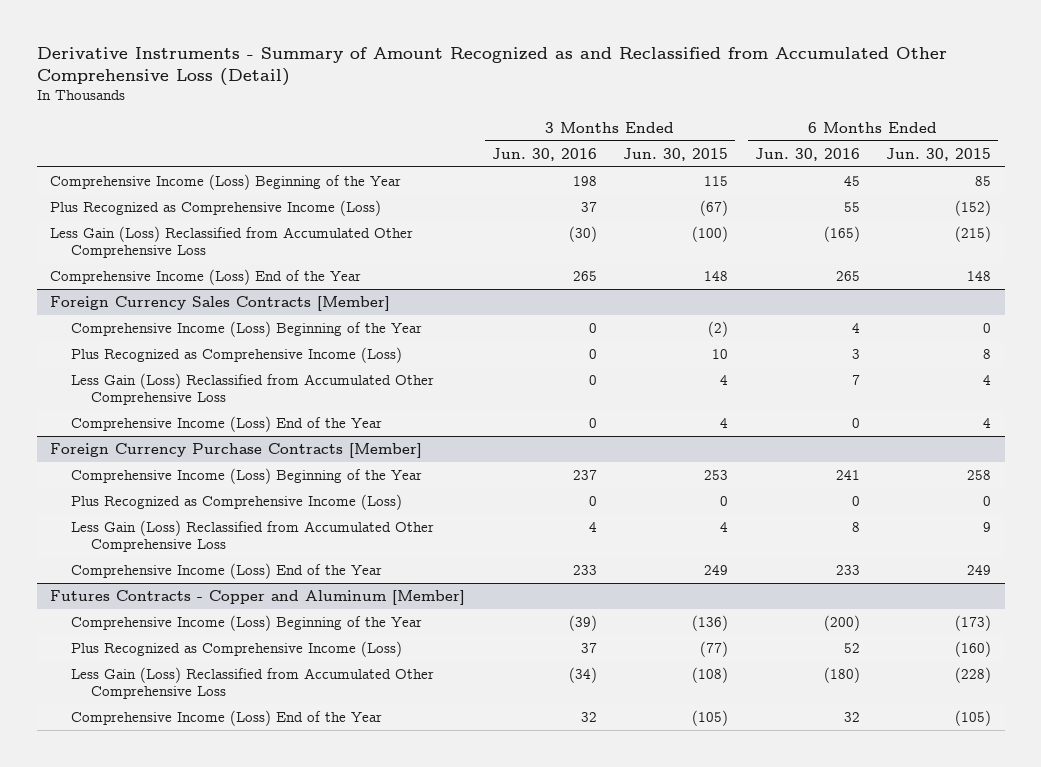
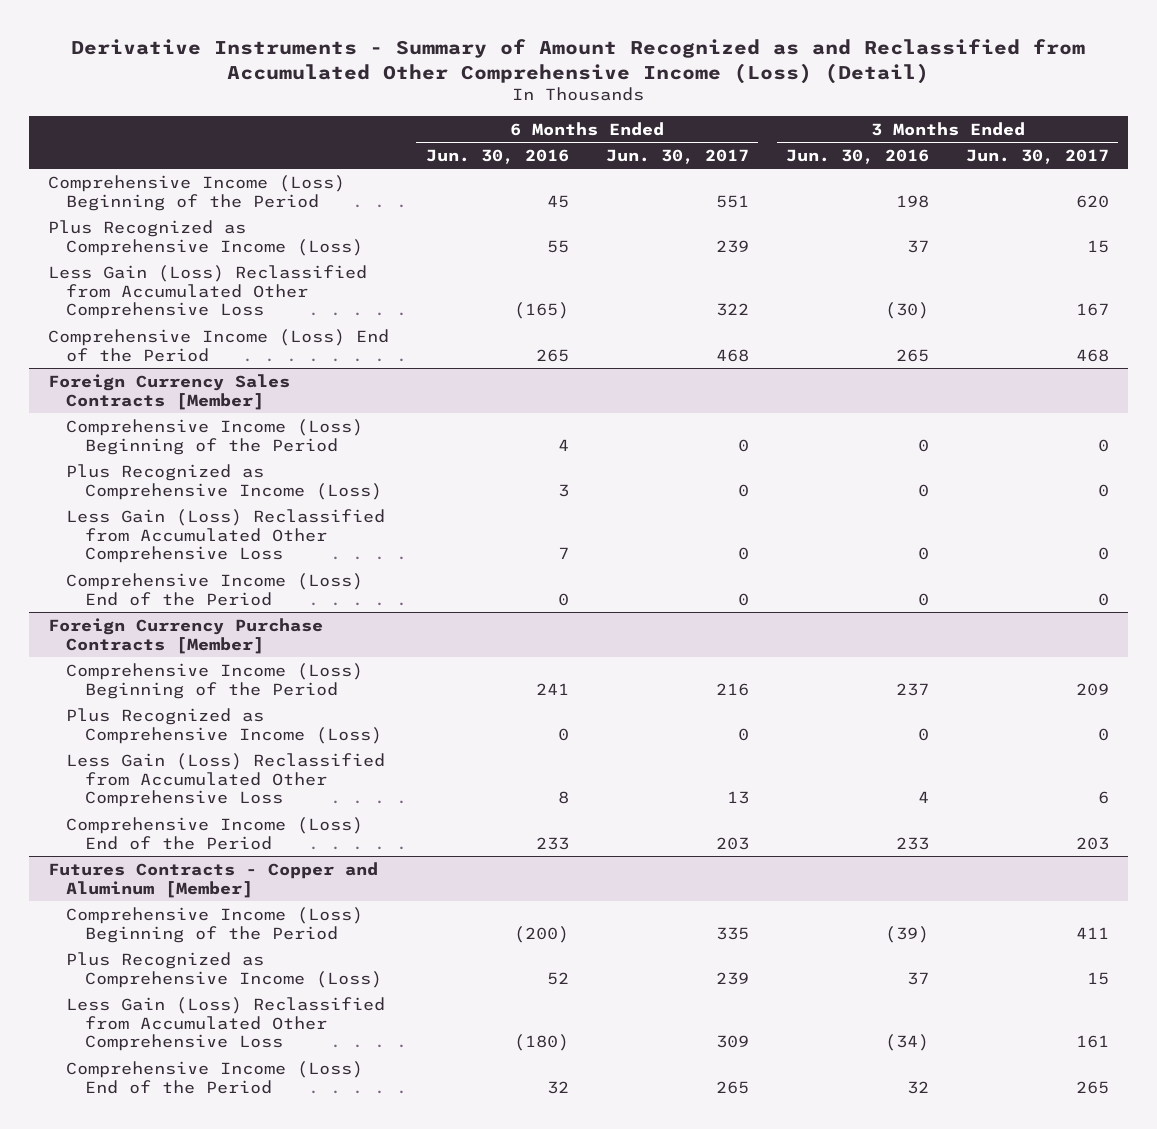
[36,46,947,87] Derivative Instruments - Summary of Amount Recognized as and Reclassified from Accumulated Other Comprehensive Loss (Detail) -> [71,38,1086,84] Derivative Instruments - Summary of Amount Recognized as and Reclassified from Accumulated Other Comprehensive Income (Loss) (Detail)
[623,147,729,161] Jun. 30, 2015 -> none
[886,147,992,161] Jun. 30, 2015 -> none
none -> [605,149,749,165] Jun. 30, 2017
none -> [966,149,1110,165] Jun. 30, 2017
[50,174,402,191] Comprehensive Income (Loss) Beginning of the Year -> [47,174,345,211] Comprehensive Income (Loss) Beginning of the Period
[50,269,362,286] Comprehensive Income (Loss) End of the Year -> [47,328,389,362] Comprehensive Income (Loss) End of the Period
[70,321,422,338] Comprehensive Income (Loss) Beginning of the Year -> [66,418,364,455] Comprehensive Income (Loss) Beginning of the Period
[70,416,382,433] Comprehensive Income (Loss) End of the Year -> [66,572,364,606] Comprehensive Income (Loss) End of the Period
[70,468,422,485] Comprehensive Income (Loss) Beginning of the Year -> [66,662,364,699] Comprehensive Income (Loss) Beginning of the Period
[70,563,382,580] Comprehensive Income (Loss) End of the Year -> [66,816,364,850] Comprehensive Income (Loss) End of the Period
[70,615,422,632] Comprehensive Income (Loss) Beginning of the Year -> [66,906,364,943] Comprehensive Income (Loss) Beginning of the Period
[70,710,382,727] Comprehensive Income (Loss) End of the Year -> [66,1060,364,1094] Comprehensive Income (Loss) End of the Period

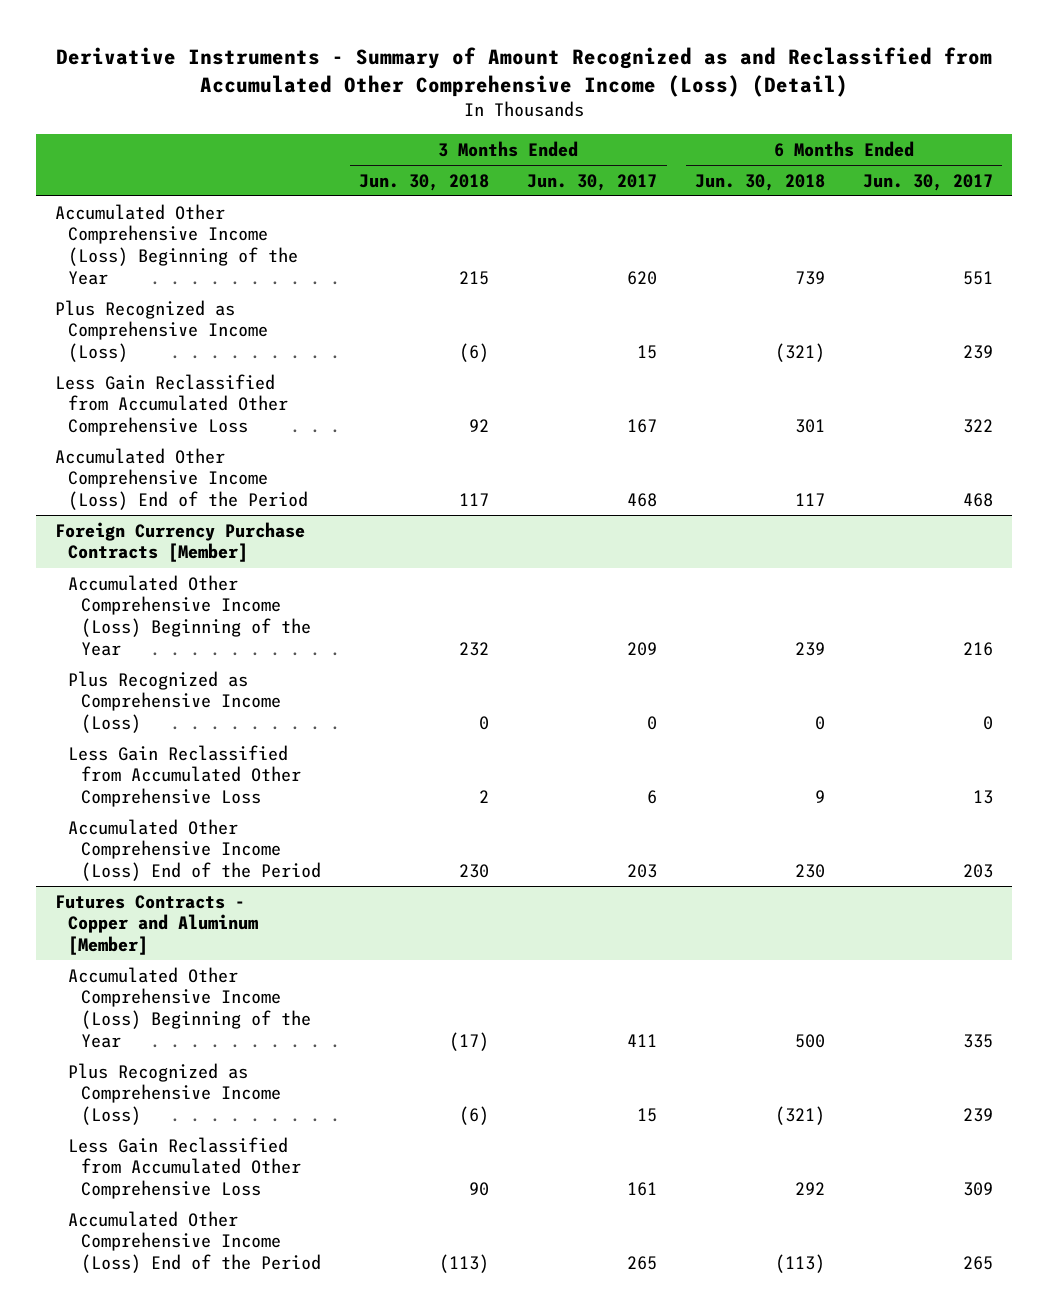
[425,149,569,165] Jun. 30, 2016 -> none
[786,149,930,165] Jun. 30, 2016 -> none
none -> [359,173,490,191] Jun. 30, 2018
none -> [695,173,826,191] Jun. 30, 2018
[47,174,345,211] Comprehensive Income (Loss) Beginning of the Period -> [54,203,298,285] Accumulated Other Comprehensive Income (Loss) Beginning of the Year
[47,373,290,410] Foreign Currency Sales Contracts [Member] -> none
[66,418,364,455] Comprehensive Income (Loss) Beginning of the Period -> none
[66,463,382,500] Plus Recognized as Comprehensive Income (Loss) -> none
[66,508,386,564] Less Gain (Loss) Reclassified from Accumulated Other Comprehensive Loss -> none
[66,572,364,606] Comprehensive Income (Loss) End of the Period -> none
[47,264,367,320] Less Gain (Loss) Reclassified from Accumulated Other Comprehensive Loss -> [54,373,288,437] Less Gain Reclassified from Accumulated Other Comprehensive Loss
[47,328,389,362] Comprehensive Income (Loss) End of the Period -> [54,447,308,511] Accumulated Other Comprehensive Income (Loss) End of the Period
[66,662,364,699] Comprehensive Income (Loss) Beginning of the Period -> [67,574,312,656] Accumulated Other Comprehensive Income (Loss) Beginning of the Year
[66,752,386,808] Less Gain (Loss) Reclassified from Accumulated Other Comprehensive Loss -> [67,744,302,808] Less Gain Reclassified from Accumulated Other Comprehensive Loss
[66,816,364,850] Comprehensive Income (Loss) End of the Period -> [67,818,322,882] Accumulated Other Comprehensive Income (Loss) End of the Period
[66,906,364,943] Comprehensive Income (Loss) Beginning of the Period -> [67,966,312,1048] Accumulated Other Comprehensive Income (Loss) Beginning of the Year
[66,996,386,1052] Less Gain (Loss) Reclassified from Accumulated Other Comprehensive Loss -> [67,1136,302,1200] Less Gain Reclassified from Accumulated Other Comprehensive Loss
[66,1060,364,1094] Comprehensive Income (Loss) End of the Period -> [67,1210,322,1274] Accumulated Other Comprehensive Income (Loss) End of the Period

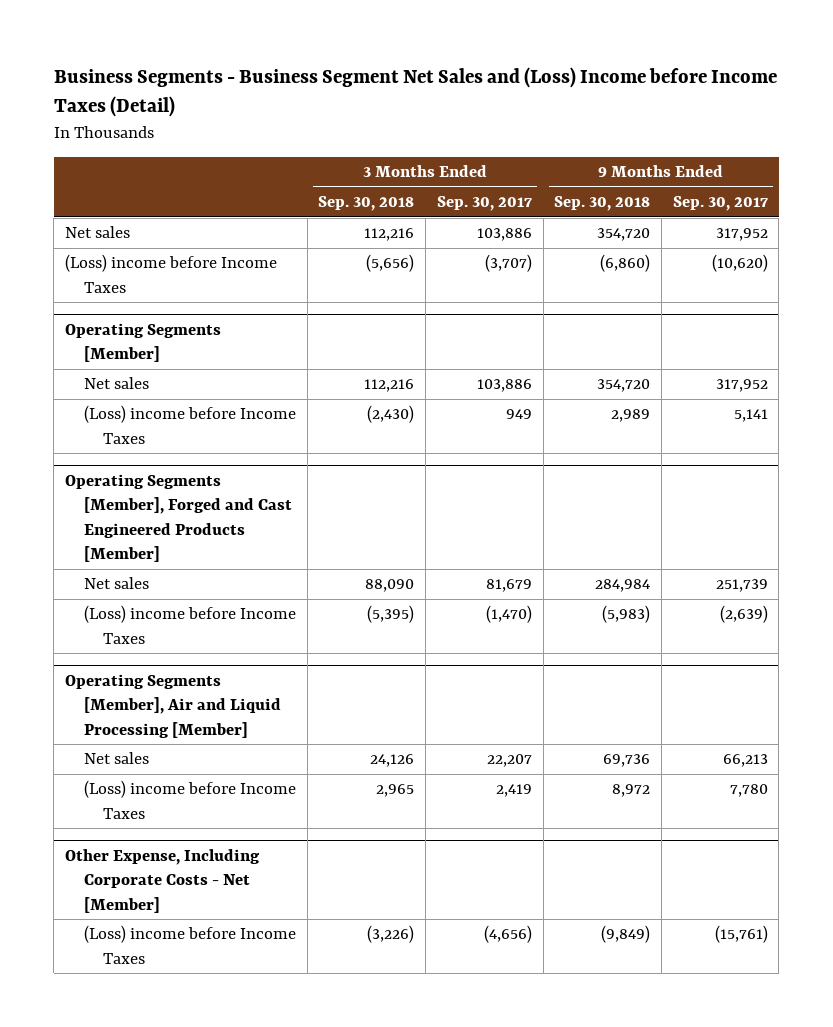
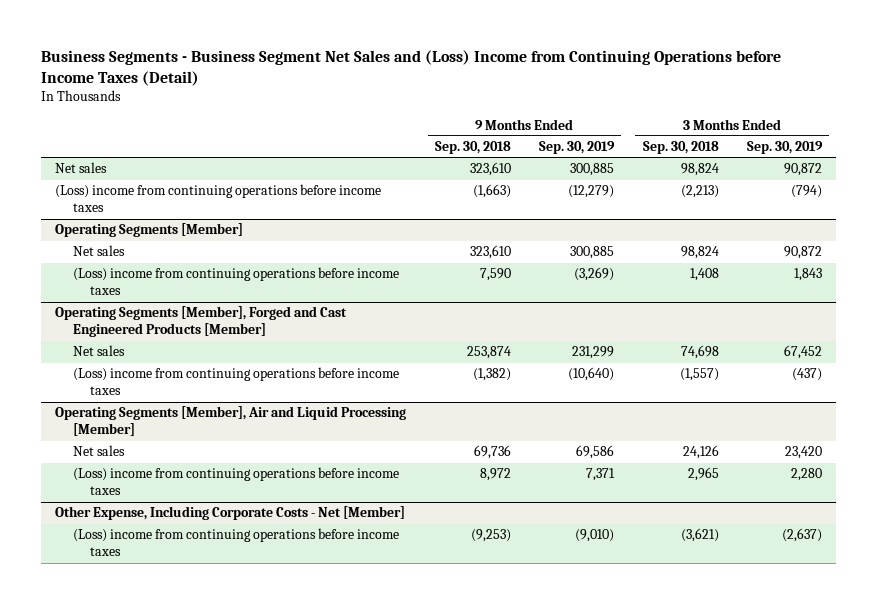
[53,67,777,118] Business Segments - Business Segment Net Sales and (Loss) Income before Income Taxes (Detail) -> [41,49,782,86] Business Segments - Business Segment Net Sales and (Loss) Income from Continuing Operations before Income Taxes (Detail)
[436,196,532,212] Sep. 30, 2017 -> none
[672,196,768,212] Sep. 30, 2017 -> none
none -> [539,141,616,155] Sep. 30, 2019
none -> [746,141,823,155] Sep. 30, 2019
[364,228,415,242] 112,216 -> [680,163,719,177] 98,824
[597,228,651,242] 354,720 -> [469,162,511,177] 323,610
[65,254,278,293] (Loss) income before Income Taxes -> [55,184,382,213] (Loss) income from continuing operations before income taxes
[366,254,415,273] (5,656) -> [680,185,719,199] (2,213)
[600,254,651,273] (6,860) -> [472,184,511,199] (1,663)
[364,379,415,393] 112,216 -> [680,246,719,260] 98,824
[597,379,651,393] 354,720 -> [469,245,511,260] 323,610
[84,405,297,444] (Loss) income before Income Taxes -> [72,267,399,296] (Loss) income from continuing operations before income taxes
[367,405,415,424] (2,430) -> [689,268,719,282] 1,408
[611,409,651,423] 2,989 -> [479,268,511,282] 7,590
[365,579,415,593] 88,090 -> [680,345,719,360] 74,698
[595,579,651,593] 284,984 -> [466,346,511,360] 253,874
[84,605,297,644] (Loss) income before Income Taxes -> [72,367,399,396] (Loss) income from continuing operations before income taxes
[367,605,415,624] (5,395) -> [679,368,719,382] (1,557)
[602,605,651,624] (5,983) -> [472,368,511,382] (1,382)
[84,780,297,819] (Loss) income before Income Taxes -> [72,467,399,496] (Loss) income from continuing operations before income taxes
[84,925,297,964] (Loss) income before Income Taxes -> [72,528,399,557] (Loss) income from continuing operations before income taxes
[367,925,415,944] (3,226) -> [680,528,719,543] (3,621)
[601,925,651,944] (9,849) -> [470,529,511,543] (9,253)

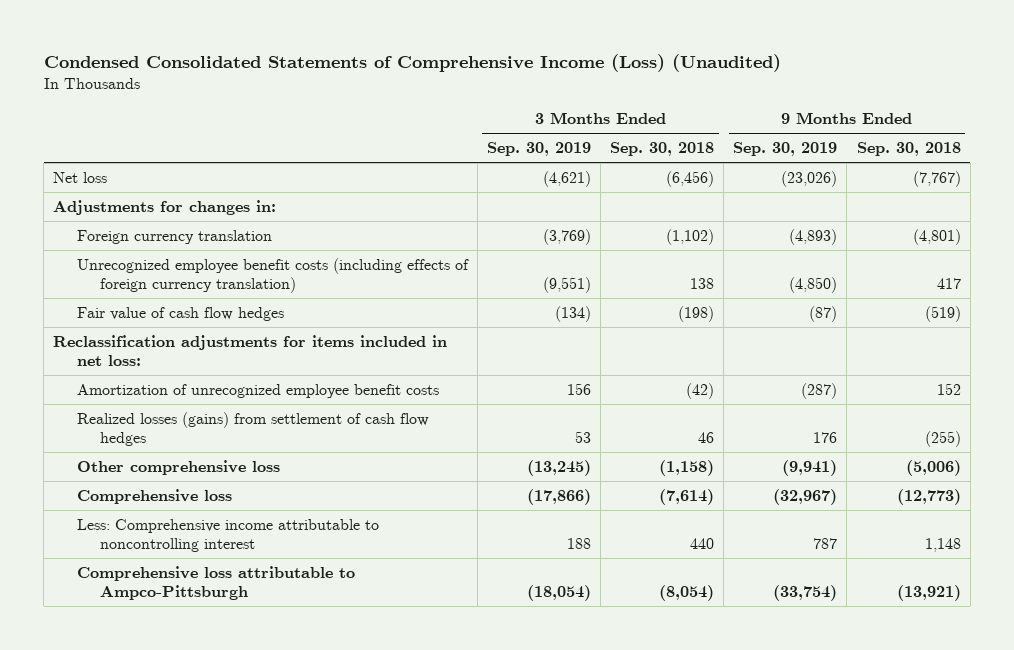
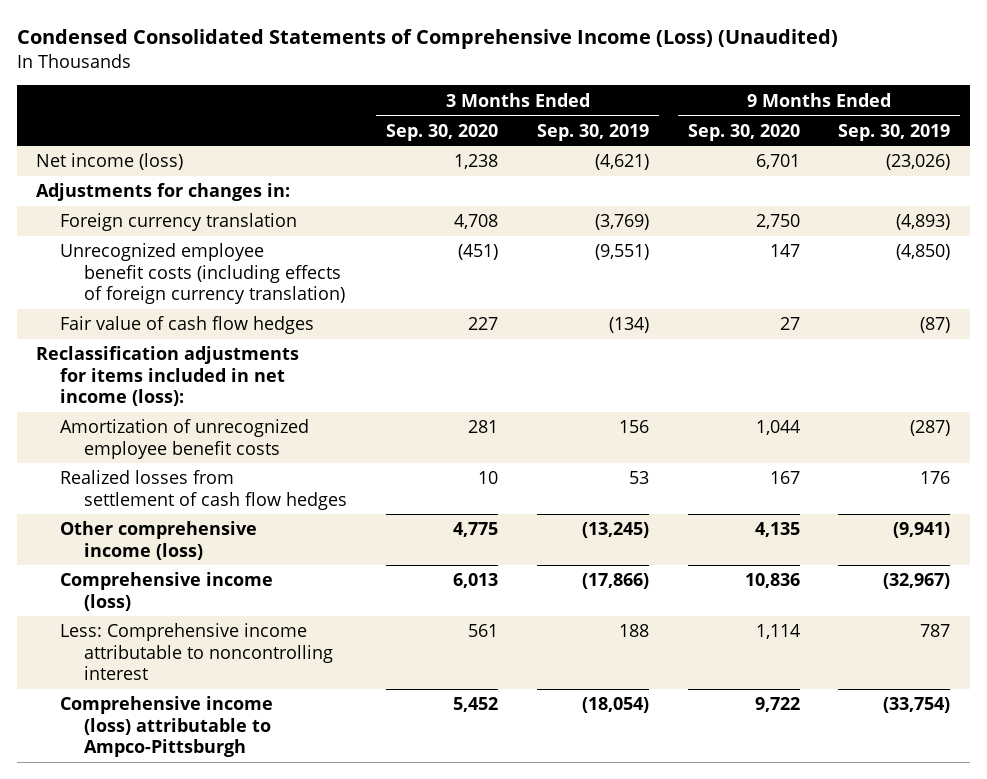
[610,142,715,157] Sep. 30, 2018 -> none
[856,142,961,157] Sep. 30, 2018 -> none
none -> [386,123,499,141] Sep. 30, 2020
none -> [687,123,800,141] Sep. 30, 2020
[53,171,108,183] Net loss -> [36,153,184,171] Net income (loss)
[53,334,448,367] Reclassification adjustments for items included in net loss: -> [36,346,300,406] Reclassification adjustments for items included in net income (loss):
[76,411,429,447] Realized losses (gains) from settlement of cash flow hedges -> [60,470,348,510] Realized losses from settlement of cash flow hedges
[76,459,280,475] Other comprehensive loss -> [60,521,258,560] Other comprehensive income (loss)
[76,488,232,504] Comprehensive loss -> [60,572,274,611] Comprehensive income (loss)
[76,565,355,601] Comprehensive loss attributable to Ampco-Pittsburgh -> [60,696,274,757] Comprehensive income (loss) attributable to Ampco-Pittsburgh

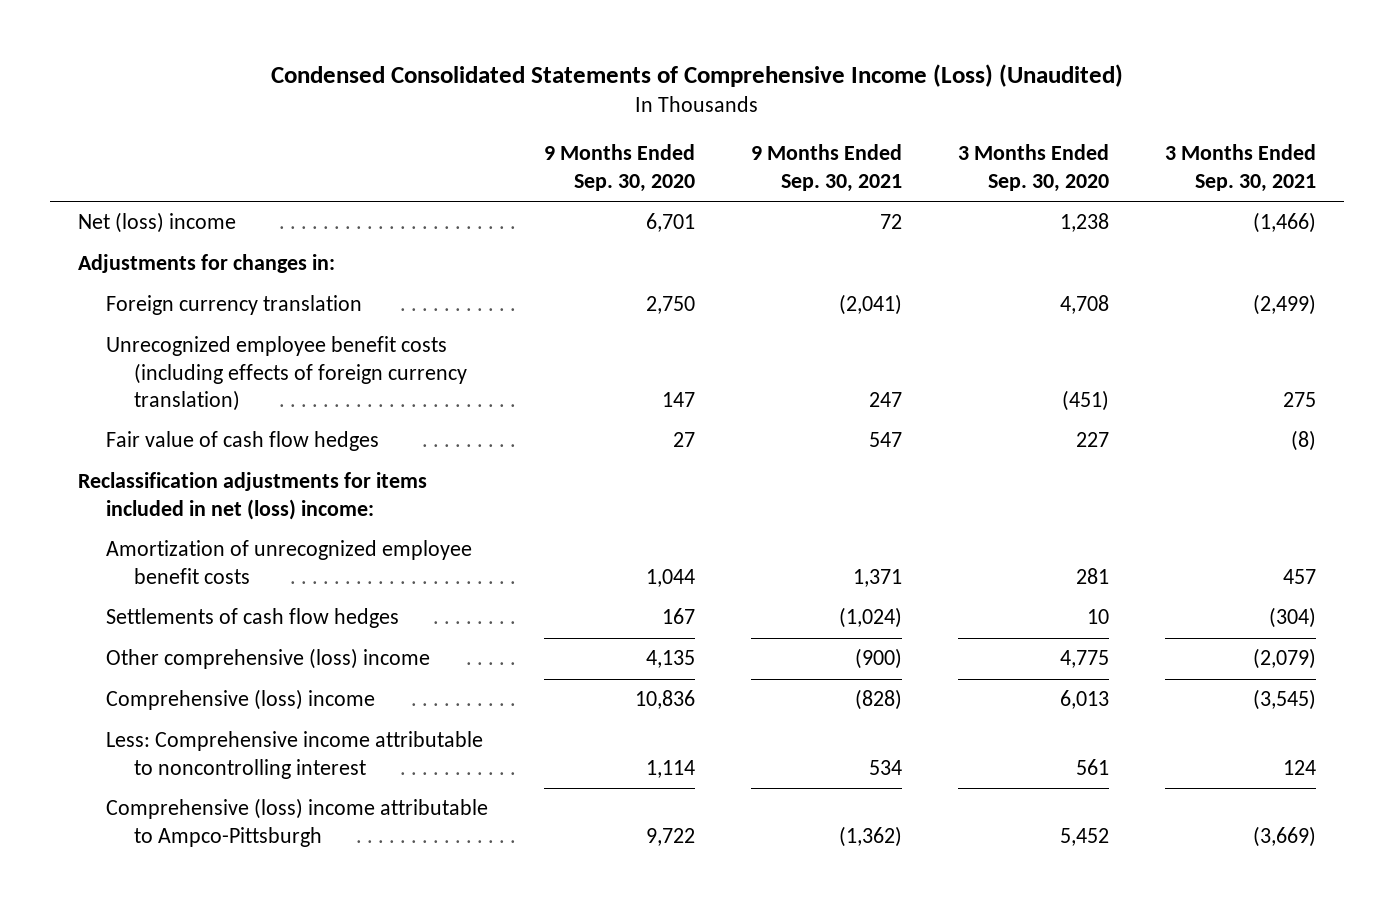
[536,123,649,141] Sep. 30, 2019 -> none
[838,123,951,141] Sep. 30, 2019 -> none
none -> [750,144,902,192] 9 Months Ended Sep. 30, 2021
none -> [1164,144,1316,192] 3 Months Ended Sep. 30, 2021
[36,153,184,171] Net income (loss) -> [77,212,236,234] Net (loss) income
[36,346,300,406] Reclassification adjustments for items included in net income (loss): -> [77,472,427,520] Reclassification adjustments for items included in net (loss) income:
[60,470,348,510] Realized losses from settlement of cash flow hedges -> [105,608,399,629] Settlements of cash flow hedges
[60,521,258,560] Other comprehensive income (loss) -> [105,648,430,670] Other comprehensive (loss) income
[60,572,274,611] Comprehensive income (loss) -> [105,689,375,711] Comprehensive (loss) income
[60,696,274,757] Comprehensive income (loss) attributable to Ampco-Pittsburgh -> [105,798,488,847] Comprehensive (loss) income attributable to Ampco-Pittsburgh

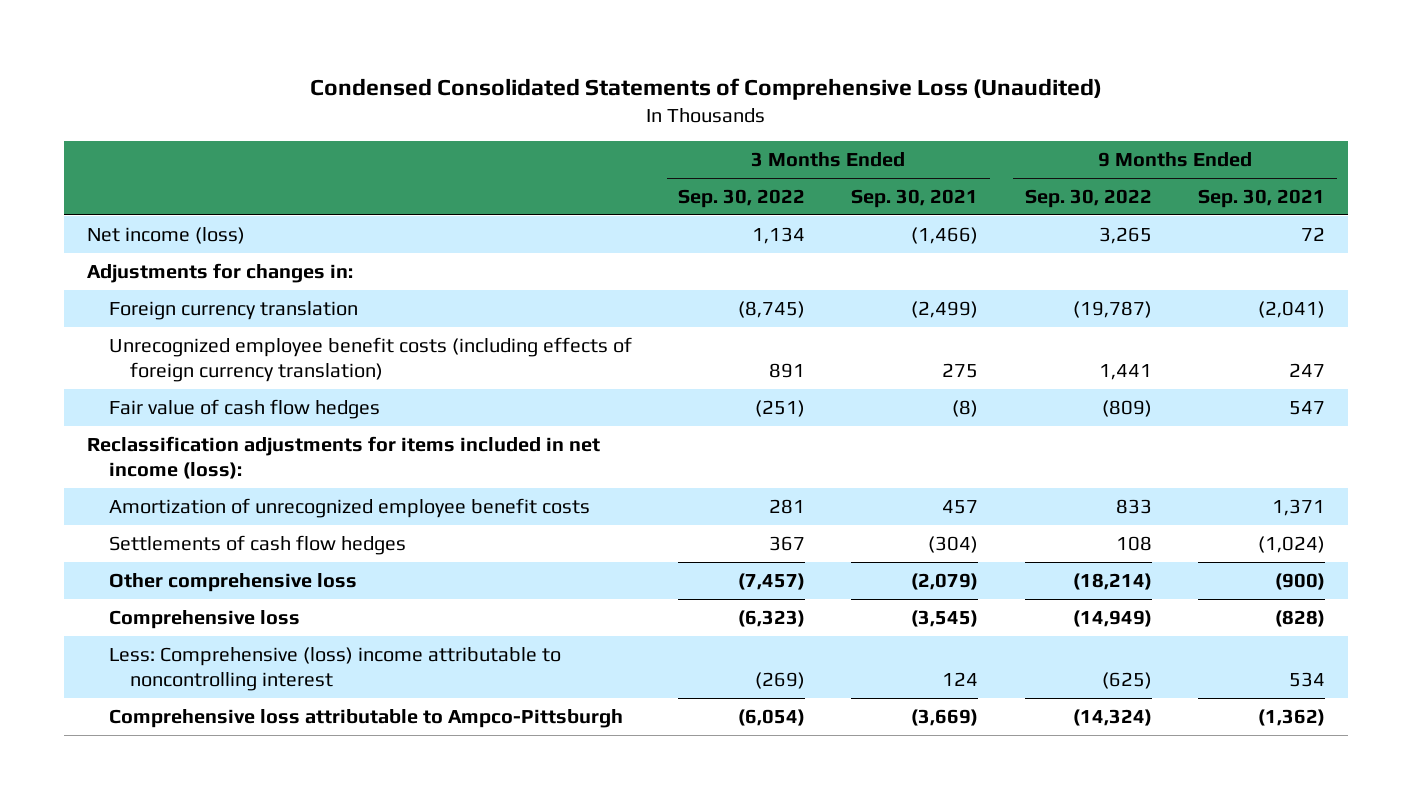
[270,63,1123,87] Condensed Consolidated Statements of Comprehensive Income (Loss) (Unaudited) -> [310,77,1103,100] Condensed Consolidated Statements of Comprehensive Loss (Unaudited)
[543,144,695,192] 9 Months Ended Sep. 30, 2020 -> none
[957,144,1109,192] 3 Months Ended Sep. 30, 2020 -> none
none -> [678,189,806,209] Sep. 30, 2022
none -> [1024,189,1152,209] Sep. 30, 2022
[77,212,236,234] Net (loss) income -> [87,226,246,244] Net income (loss)
[77,472,427,520] Reclassification adjustments for items included in net (loss) income: -> [87,435,601,479] Reclassification adjustments for items included in net income (loss):
[105,648,430,670] Other comprehensive (loss) income -> [108,572,357,592] Other comprehensive loss
[105,689,375,711] Comprehensive (loss) income -> [108,609,300,629] Comprehensive loss
[105,731,483,779] Less: Comprehensive income attributable to noncontrolling interest -> [108,646,561,691] Less: Comprehensive (loss) income attributable to noncontrolling interest
[105,798,488,847] Comprehensive (loss) income attributable to Ampco-Pittsburgh -> [108,708,623,728] Comprehensive loss attributable to Ampco-Pittsburgh

